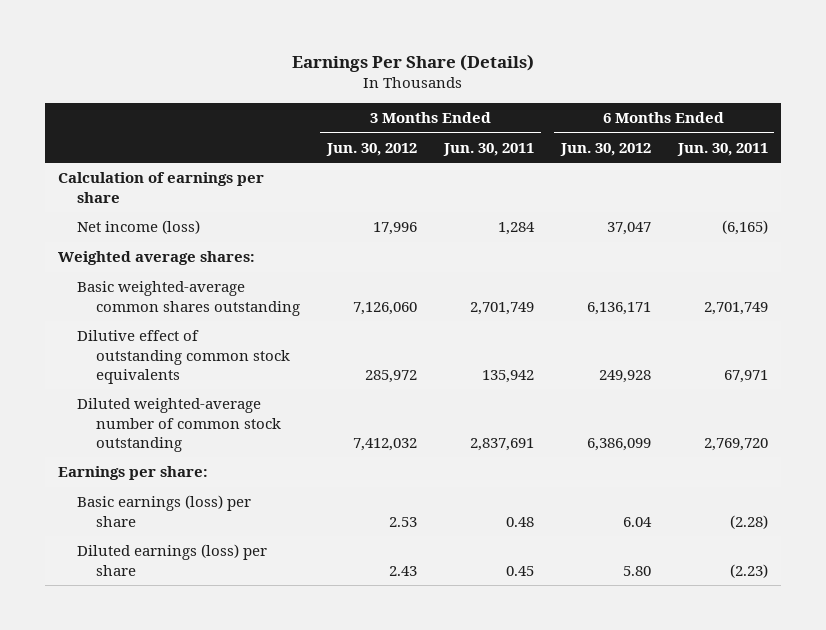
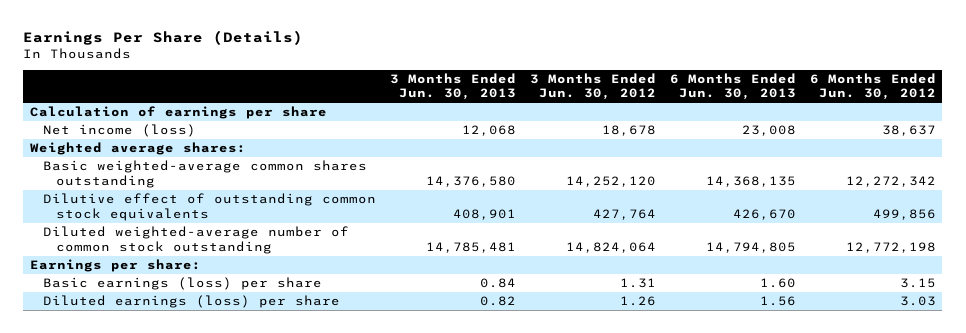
[442,142,534,156] Jun. 30, 2011 -> none
[676,142,768,156] Jun. 30, 2011 -> none
none -> [390,72,517,101] 3 Months Ended Jun. 30, 2013
none -> [669,72,796,101] 6 Months Ended Jun. 30, 2013
[373,222,418,236] 17,996 -> [601,125,656,137] 18,678
[606,222,651,236] 37,047 -> [881,125,936,137] 38,637
[353,301,418,315] 7,126,060 -> [565,175,656,187] 14,252,120
[586,301,651,315] 6,136,171 -> [845,175,936,187] 12,272,342
[365,369,418,383] 285,972 -> [592,208,656,220] 427,764
[598,369,651,383] 249,928 -> [872,208,936,220] 499,856
[353,437,418,451] 7,412,032 -> [565,241,656,253] 14,824,064
[586,437,651,451] 6,386,099 -> [845,241,936,253] 12,772,198
[389,516,418,527] 2.53 -> [619,278,656,289] 1.31
[622,516,652,527] 6.04 -> [899,278,936,289] 3.15
[389,565,418,576] 2.43 -> [619,296,656,307] 1.26
[622,565,651,576] 5.80 -> [899,296,936,307] 3.03

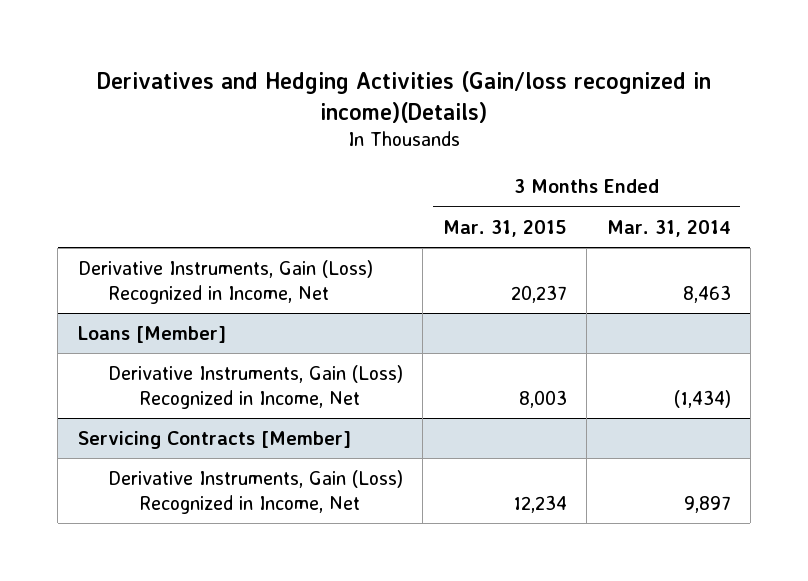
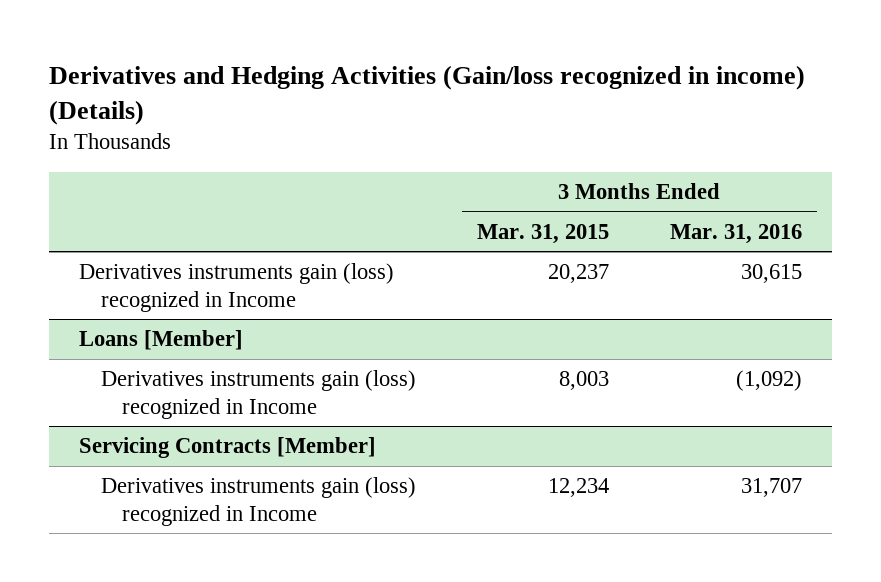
[97,70,712,123] Derivatives and Hedging Activities (Gain/loss recognized in income)(Details) -> [48,64,805,125] Derivatives and Hedging Activities (Gain/loss recognized in income) (Details)
[606,219,731,237] Mar. 31, 2014 -> none
none -> [669,223,802,244] Mar. 31, 2016
[77,259,373,304] Derivative Instruments, Gain (Loss) Recognized in Income, Net -> [79,263,395,312] Derivatives instruments gain (loss) recognized in Income
[108,364,404,409] Derivative Instruments, Gain (Loss) Recognized in Income, Net -> [100,370,416,419] Derivatives instruments gain (loss) recognized in Income
[108,469,404,514] Derivative Instruments, Gain (Loss) Recognized in Income, Net -> [100,477,416,526] Derivatives instruments gain (loss) recognized in Income

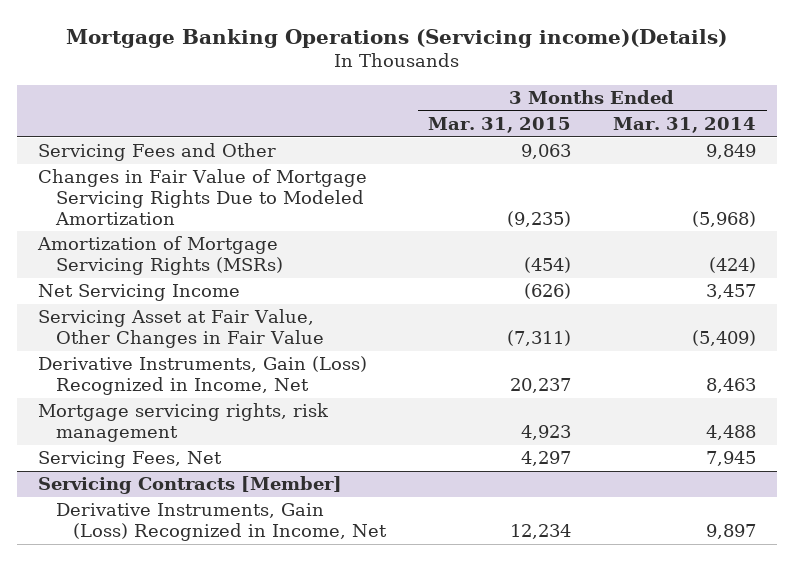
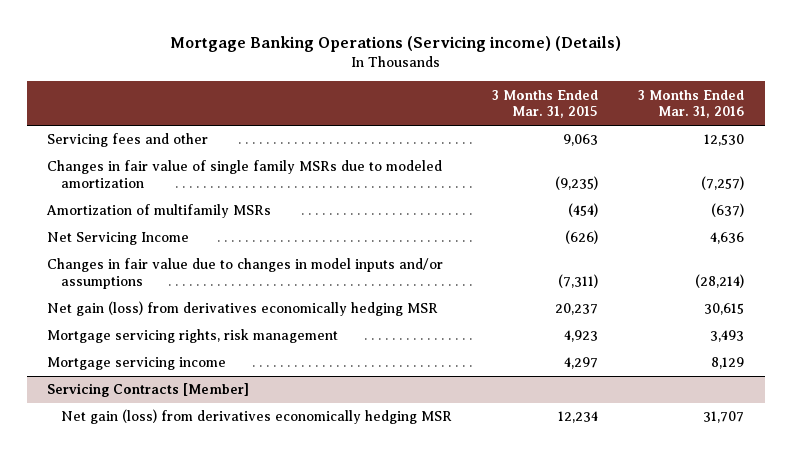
[66,28,728,48] Mortgage Banking Operations (Servicing income)(Details) -> [169,36,621,53] Mortgage Banking Operations (Servicing income) (Details)
[613,116,757,133] Mar. 31, 2014 -> none
none -> [638,89,745,119] 3 Months Ended Mar. 31, 2016
[38,143,277,162] Servicing Fees and Other -> [46,133,208,148] Servicing fees and other
[38,169,368,225] Changes in Fair Value of Mortgage Servicing Rights Due to Modeled Amortization -> [46,160,442,188] Changes in fair value of single family MSRs due to modeled amortization
[37,236,283,275] Amortization of Mortgage Servicing Rights (MSRs) -> [45,204,271,219] Amortization of multifamily MSRs
[38,309,324,348] Servicing Asset at Fair Value, Other Changes in Fair Value -> [46,258,443,289] Changes in fair value due to changes in model inputs and/or assumptions
[38,356,368,395] Derivative Instruments, Gain (Loss) Recognized in Income, Net -> [46,301,438,317] Net gain (loss) from derivatives economically hedging MSR
[38,451,223,469] Servicing Fees, Net -> [46,357,226,371] Mortgage servicing income
[55,503,388,541] Derivative Instruments, Gain (Loss) Recognized in Income, Net -> [61,409,453,425] Net gain (loss) from derivatives economically hedging MSR

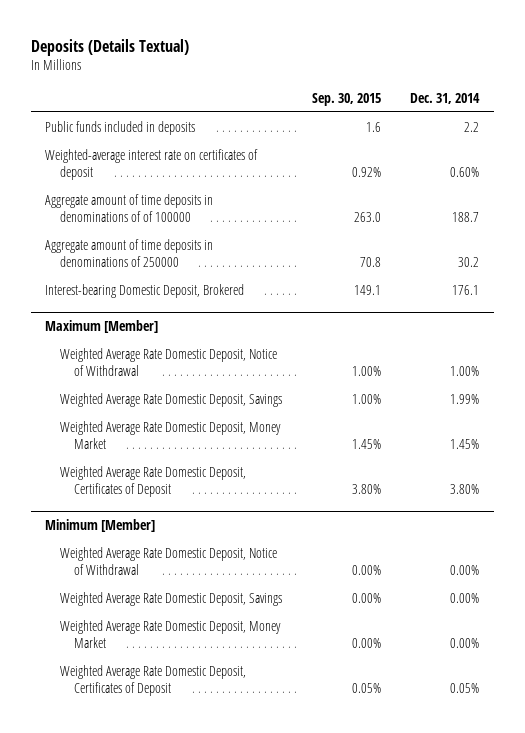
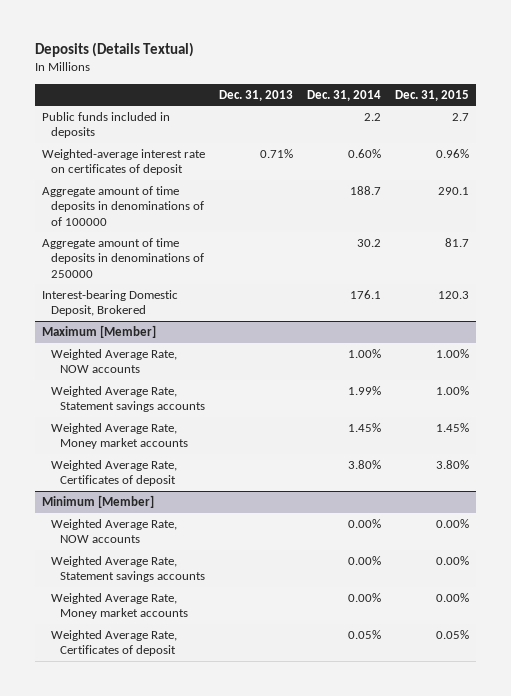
[311,92,381,106] Sep. 30, 2015 -> none
none -> [219,89,294,101] Dec. 31, 2013
none -> [395,89,470,101] Dec. 31, 2015
[59,347,277,377] Weighted Average Rate Domestic Deposit, Notice of Withdrawal -> [50,348,177,374] Weighted Average Rate, NOW accounts
[59,392,282,407] Weighted Average Rate Domestic Deposit, Savings -> [50,385,206,413] Weighted Average Rate, Statement savings accounts
[59,420,281,450] Weighted Average Rate Domestic Deposit, Money Market -> [50,422,189,450] Weighted Average Rate, Money market accounts
[59,465,246,498] Weighted Average Rate Domestic Deposit, Certificates of Deposit -> [50,459,177,487] Weighted Average Rate, Certificates of deposit
[59,546,277,576] Weighted Average Rate Domestic Deposit, Notice of Withdrawal -> [50,518,177,544] Weighted Average Rate, NOW accounts
[59,591,282,606] Weighted Average Rate Domestic Deposit, Savings -> [50,555,206,583] Weighted Average Rate, Statement savings accounts
[59,619,281,649] Weighted Average Rate Domestic Deposit, Money Market -> [50,592,189,620] Weighted Average Rate, Money market accounts
[59,664,246,697] Weighted Average Rate Domestic Deposit, Certificates of Deposit -> [50,629,177,657] Weighted Average Rate, Certificates of deposit

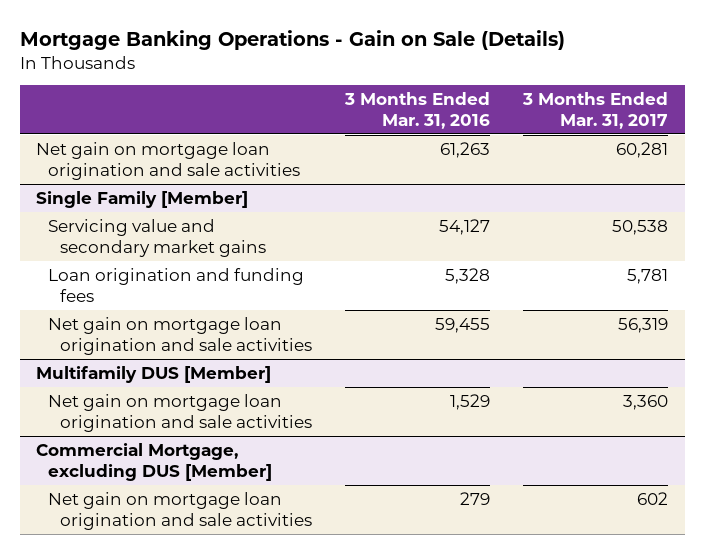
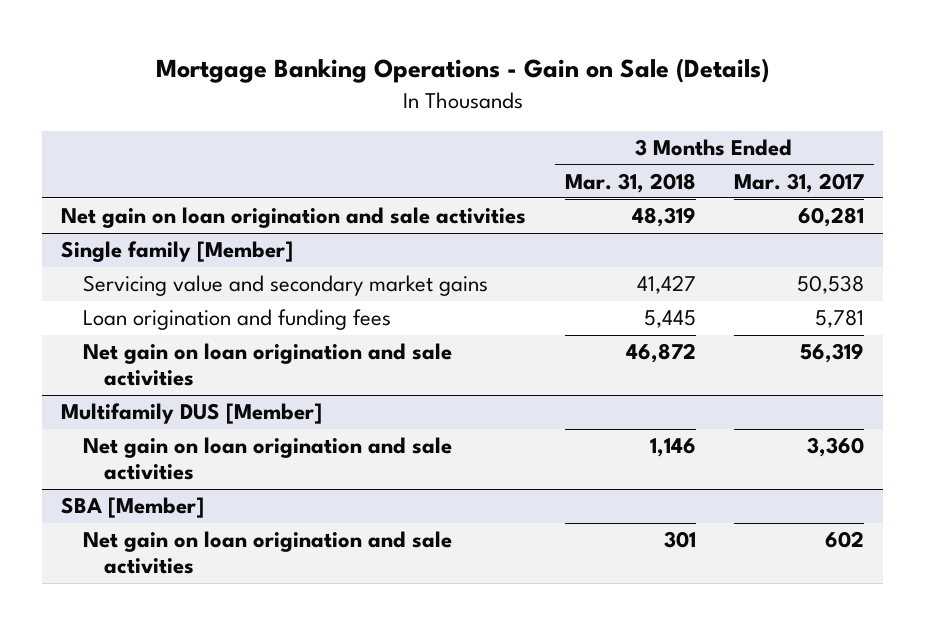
[344,92,491,129] 3 Months Ended Mar. 31, 2016 -> none
none -> [564,172,696,193] Mar. 31, 2018
[36,141,301,180] Net gain on mortgage loan origination and sale activities -> [61,207,527,229] Net gain on loan origination and sale activities
[36,190,249,208] Single Family [Member] -> [61,241,294,263] Single family [Member]
[48,316,313,355] Net gain on mortgage loan origination and sale activities -> [82,343,452,387] Net gain on loan origination and sale activities
[36,442,273,481] Commercial Mortgage, excluding DUS [Member] -> none
[48,393,313,432] Net gain on mortgage loan origination and sale activities -> [82,437,452,481] Net gain on loan origination and sale activities
none -> [61,497,205,519] SBA [Member]
[48,491,313,530] Net gain on mortgage loan origination and sale activities -> [82,531,452,575] Net gain on loan origination and sale activities

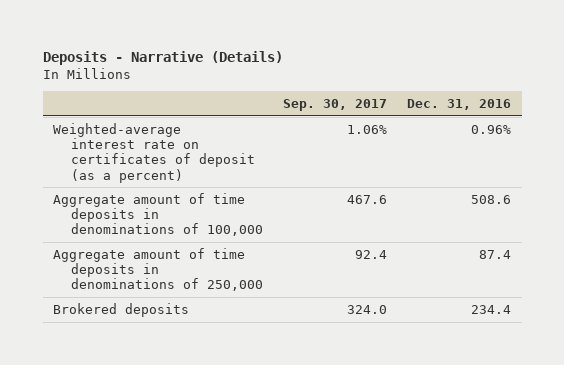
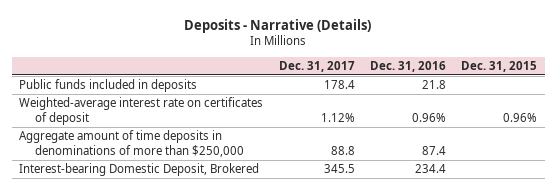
[283,98,388,111] Sep. 30, 2017 -> none
none -> [278,60,355,72] Dec. 31, 2017
none -> [460,60,537,72] Dec. 31, 2015
[53,192,263,237] Aggregate amount of time deposits in denominations of 100,000 -> none
none -> [19,79,198,93] Public funds included in deposits
[53,122,255,183] Weighted-average interest rate on certificates of deposit (as a percent) -> [19,97,264,125] Weighted-average interest rate on certificates of deposit
[53,247,263,292] Aggregate amount of time deposits in denominations of 250,000 -> [19,130,245,157] Aggregate amount of time deposits in denominations of more than $250,000
[53,302,190,317] Brokered deposits -> [19,163,260,177] Interest-bearing Domestic Deposit, Brokered

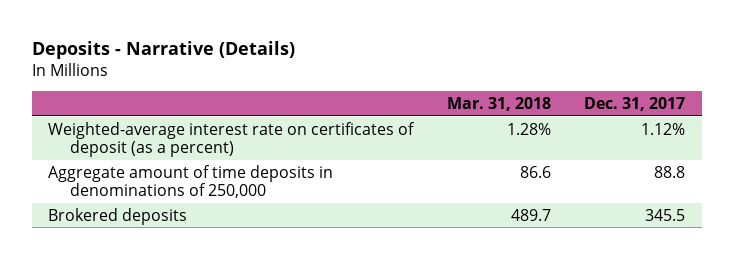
[369,60,446,72] Dec. 31, 2016 -> none
[460,60,537,72] Dec. 31, 2015 -> none
none -> [446,96,551,111] Mar. 31, 2018
[19,79,198,93] Public funds included in deposits -> none
[19,97,264,125] Weighted-average interest rate on certificates of deposit -> [48,121,416,158] Weighted-average interest rate on certificates of deposit (as a percent)
[19,130,245,157] Aggregate amount of time deposits in denominations of more than $250,000 -> [48,164,334,199] Aggregate amount of time deposits in denominations of 250,000
[19,163,260,177] Interest-bearing Domestic Deposit, Brokered -> [48,207,188,225] Brokered deposits

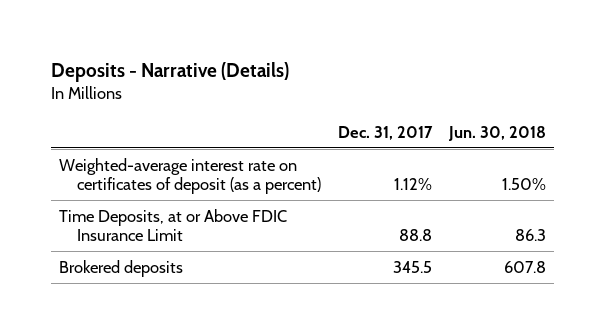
[446,96,551,111] Mar. 31, 2018 -> none
none -> [447,125,546,141] Jun. 30, 2018
[48,164,334,199] Aggregate amount of time deposits in denominations of 250,000 -> [59,208,288,241] Time Deposits, at or Above FDIC Insurance Limit

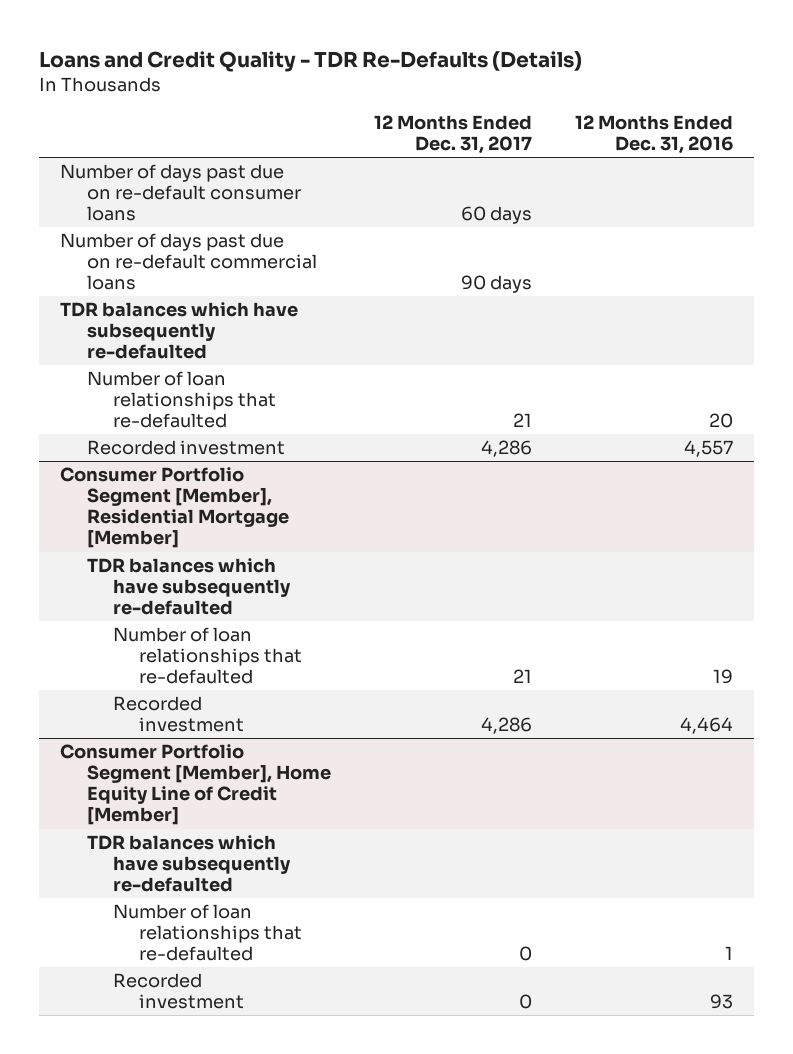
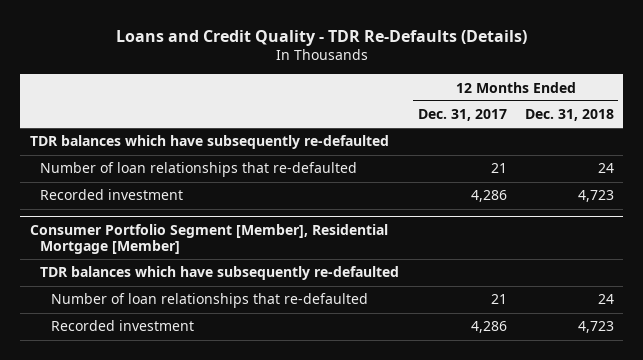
[574,114,733,154] 12 Months Ended Dec. 31, 2016 -> none
none -> [524,109,614,122] Dec. 31, 2018
[60,164,301,222] Number of days past due on re-default consumer loans -> none
[60,233,317,291] Number of days past due on re-default commercial loans -> none
[60,744,331,826] Consumer Portfolio Segment [Member], Home Equity Line of Credit [Member] -> none
[86,835,291,893] TDR balances which have subsequently re-defaulted -> none
[112,904,302,962] Number of loan relationships that re-defaulted -> none
[112,973,244,1010] Recorded investment -> none

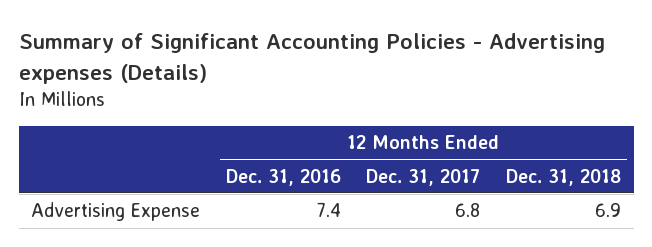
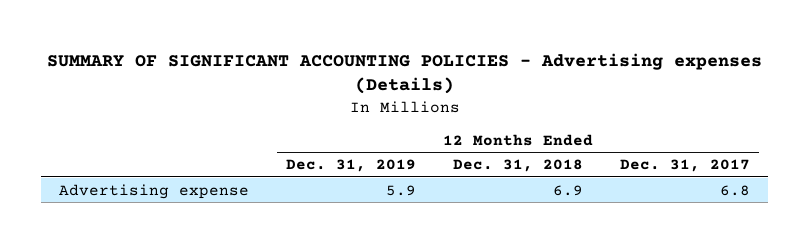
[18,33,605,84] Summary of Significant Accounting Policies - Advertising expenses (Details) -> [46,52,762,95] SUMMARY OF SIGNIFICANT ACCOUNTING POLICIES - Advertising expenses (Details)
[225,168,341,186] Dec. 31, 2016 -> none
none -> [286,159,417,173] Dec. 31, 2019
[31,202,201,222] Advertising Expense -> [59,183,250,199] Advertising expense

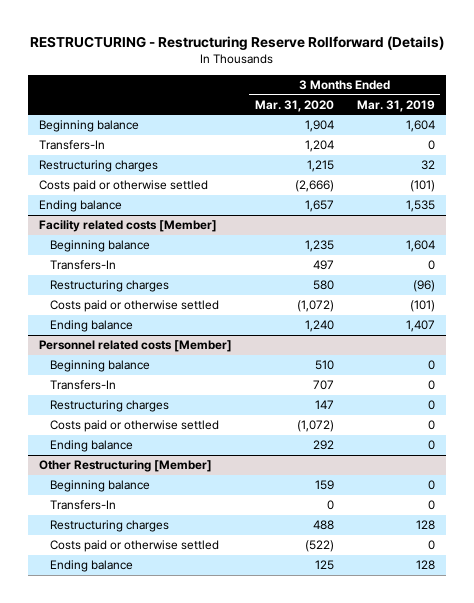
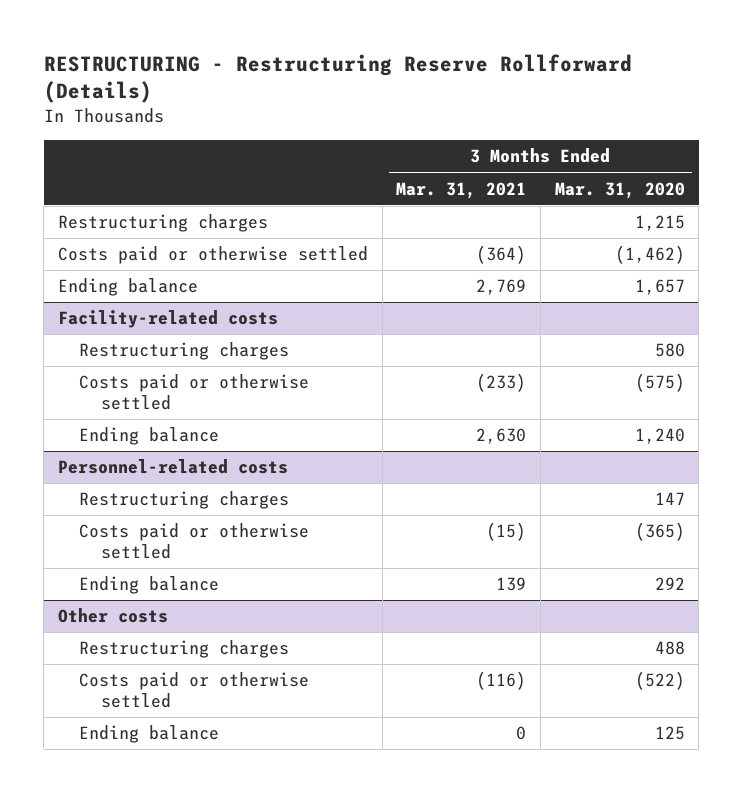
[356,99,435,112] Mar. 31, 2019 -> none
none -> [396,181,527,199] Mar. 31, 2021
[39,120,140,133] Beginning balance -> none
[39,140,106,151] Transfers-In -> none
[295,180,335,193] (2,666) -> [614,245,685,265] (1,462)
[50,240,151,253] Beginning balance -> none
[50,260,117,271] Transfers-In -> none
[39,220,218,233] Facility related costs [Member] -> [57,310,278,329] Facility-related costs
[297,300,335,313] (1,072) -> [634,373,685,393] (575)
[50,360,151,373] Beginning balance -> none
[50,380,117,391] Transfers-In -> none
[39,340,233,353] Personnel related costs [Member] -> [57,459,288,475] Personnel-related costs
[297,420,335,433] (1,072) -> [634,522,685,542] (365)
[50,480,151,493] Beginning balance -> none
[50,500,117,511] Transfers-In -> none
[39,460,213,473] Other Restructuring [Member] -> [57,608,168,624] Other costs

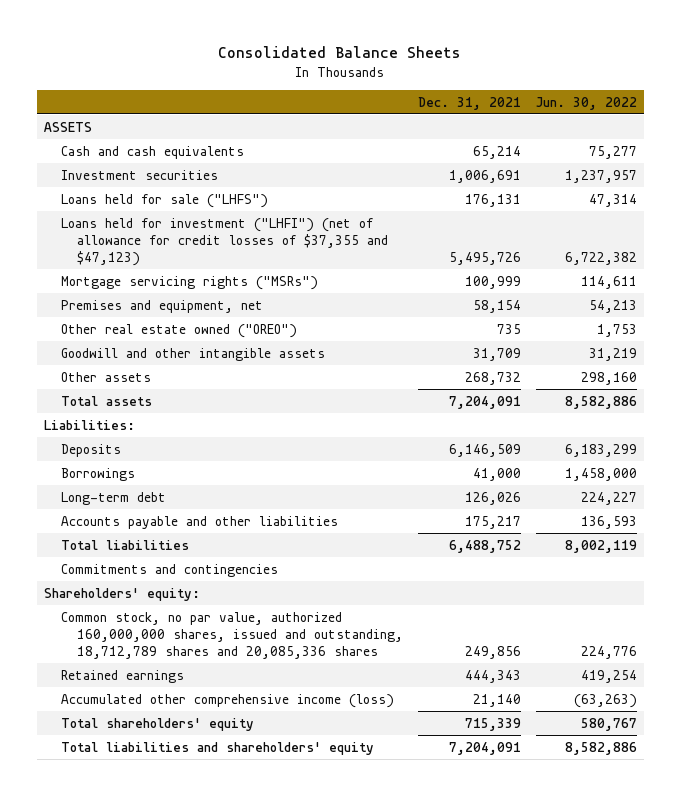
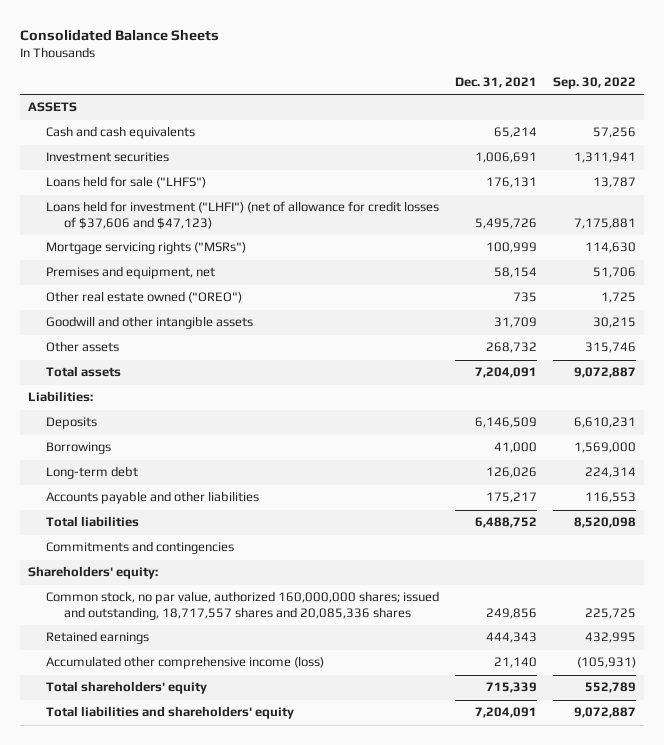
[535,96,637,110] Jun. 30, 2022 -> none
none -> [553,77,637,90] Sep. 30, 2022
[60,217,389,266] Loans held for investment ("LHFI") (net of allowance for credit losses of $37,355 and $47,123) -> [45,201,439,229] Loans held for investment ("LHFI") (net of allowance for credit losses of $37,606 and $47,123)
[60,611,404,659] Common stock, no par value, authorized 160,000,000 shares, issued and outstanding, 18,712,789 shares and 20,085,336 shares -> [45,591,439,620] Common stock, no par value, authorized 160,000,000 shares; issued and outstanding, 18,717,557 shares and 20,085,336 shares

